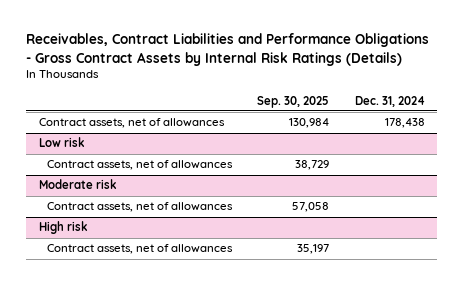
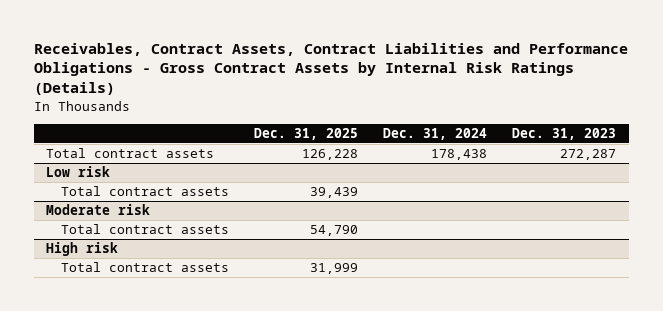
[26,33,430,66] Receivables, Contract Liabilities and Performance Obligations - Gross Contract Assets by Internal Risk Ratings (Details) -> [33,42,628,96] Receivables, Contract Assets, Contract Liabilities and Performance Obligations - Gross Contract Assets by Internal Risk Ratings (Details)
[257,95,330,108] Sep. 30, 2025 -> none
none -> [254,127,359,140] Dec. 31, 2025
none -> [512,127,617,140] Dec. 31, 2023
[38,118,225,129] Contract assets, net of allowances -> [46,148,215,159] Total contract assets
[47,160,234,171] Contract assets, net of allowances -> none
none -> [61,186,230,197] Total contract assets
[47,202,234,213] Contract assets, net of allowances -> none
none -> [61,224,230,235] Total contract assets
[47,244,234,255] Contract assets, net of allowances -> none
none -> [61,262,230,273] Total contract assets

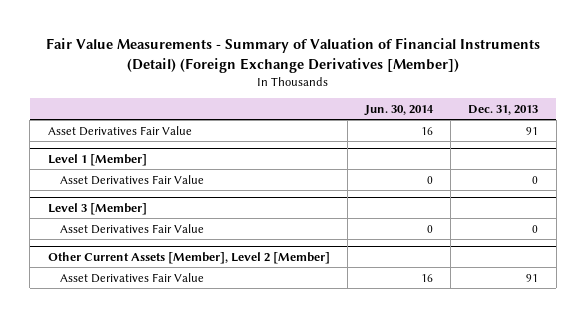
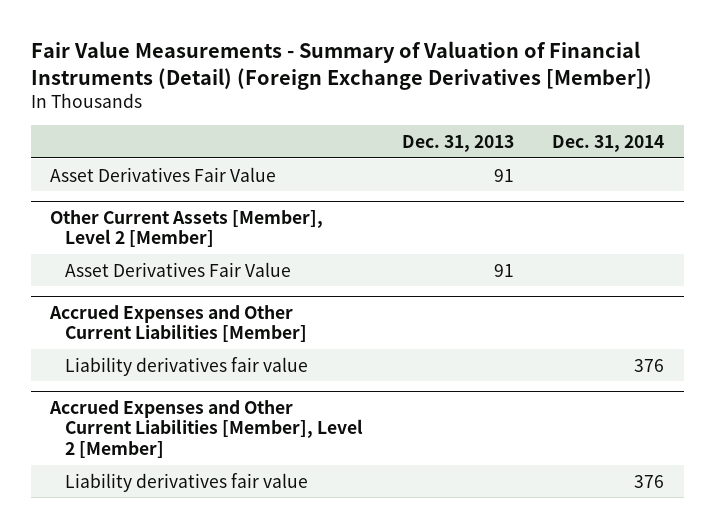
[364,104,435,116] Jun. 30, 2014 -> none
none -> [552,134,665,152] Dec. 31, 2014
[47,153,147,166] Level 1 [Member] -> none
[60,174,205,185] Asset Derivatives Fair Value -> none
[47,202,147,215] Level 3 [Member] -> none
[60,223,205,234] Asset Derivatives Fair Value -> none
none -> [49,304,307,343] Accrued Expenses and Other Current Liabilities [Member]
none -> [64,356,308,376] Liability derivatives fair value
none -> [49,399,363,459] Accrued Expenses and Other Current Liabilities [Member], Level 2 [Member]
none -> [64,472,308,492] Liability derivatives fair value

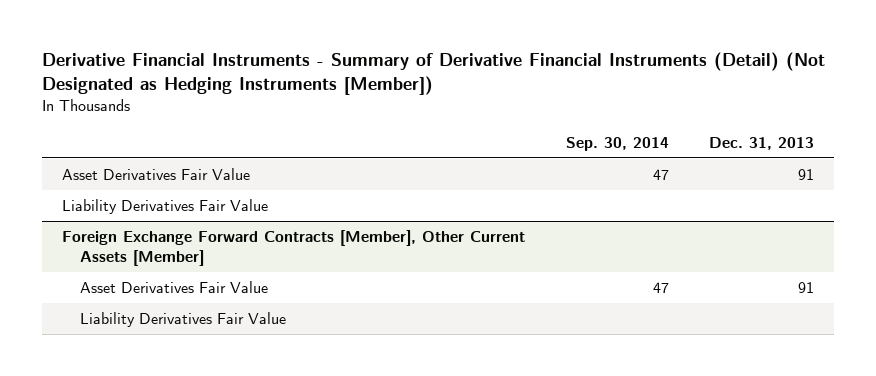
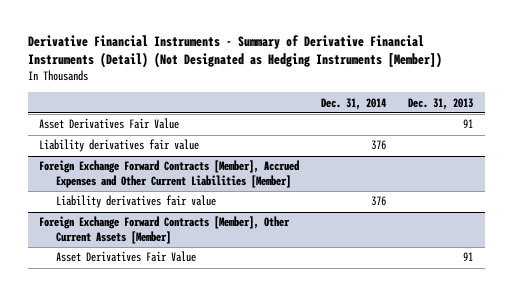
[565,136,669,151] Sep. 30, 2014 -> none
none -> [321,97,387,110] Dec. 31, 2014
[62,199,269,215] Liability Derivatives Fair Value -> [38,139,199,153] Liability derivatives fair value
none -> [38,160,299,188] Foreign Exchange Forward Contracts [Member], Accrued Expenses and Other Current Liabilities [Member]
none -> [56,195,217,209] Liability derivatives fair value
[79,312,286,328] Liability Derivatives Fair Value -> none

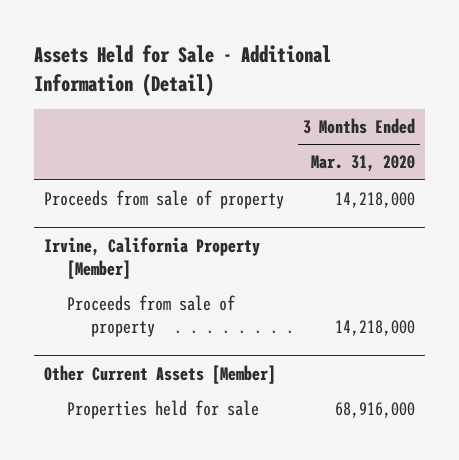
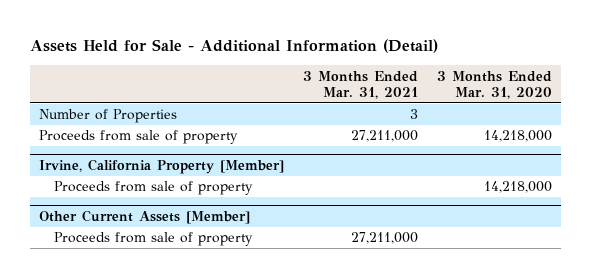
none -> [303,70,419,100] 3 Months Ended Mar. 31, 2021
none -> [39,109,178,124] Number of Properties
[67,400,260,420] Properties held for sale -> none
none -> [53,232,253,247] Proceeds from sale of property

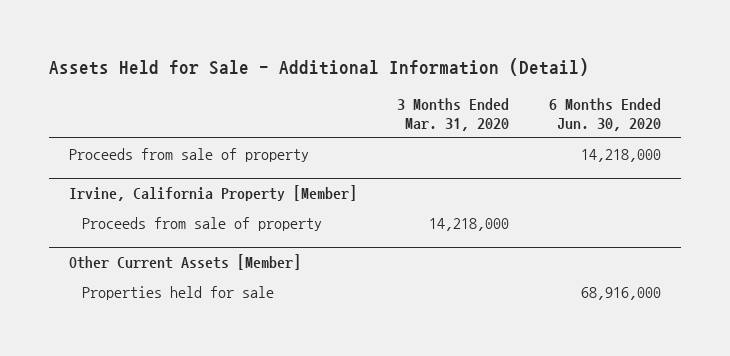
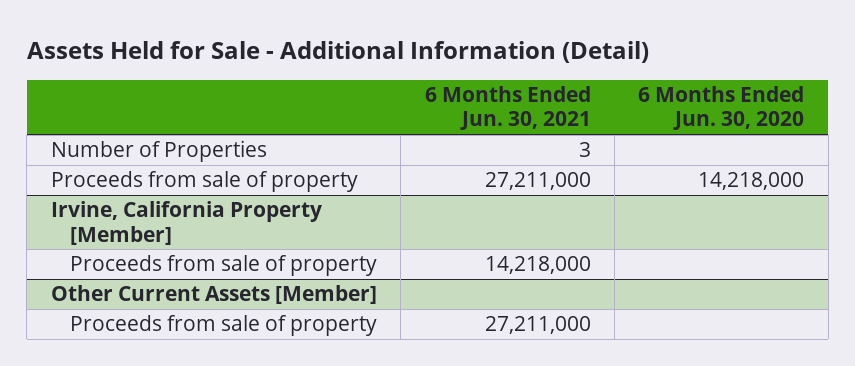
[397,98,510,132] 3 Months Ended Mar. 31, 2020 -> none
none -> [424,86,591,131] 6 Months Ended Jun. 30, 2021
none -> [50,140,267,163] Number of Properties
[82,285,275,300] Properties held for sale -> none
none -> [69,315,377,337] Proceeds from sale of property

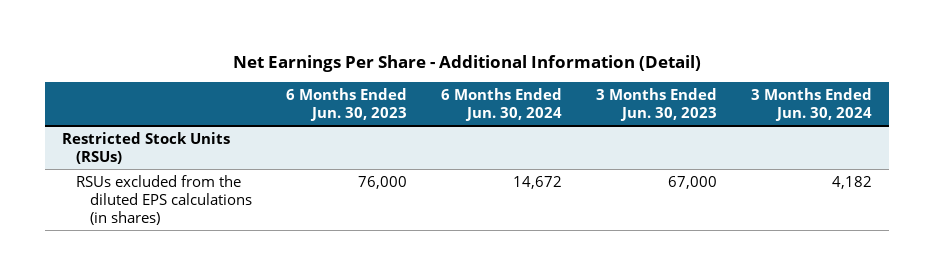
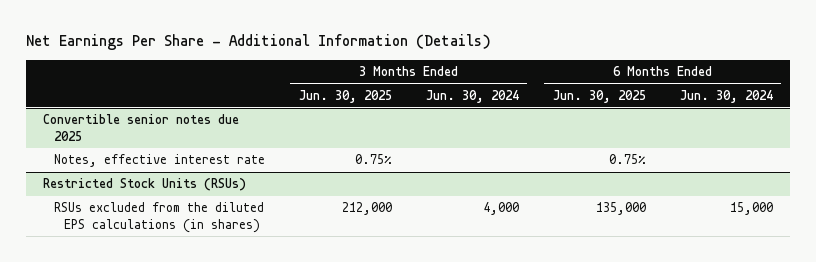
[232,54,701,72] Net Earnings Per Share - Additional Information (Detail) -> [25,34,491,51] Net Earnings Per Share - Additional Information (Details)
[285,87,407,121] 6 Months Ended Jun. 30, 2023 -> none
[595,87,717,121] 3 Months Ended Jun. 30, 2023 -> none
none -> [298,89,392,103] Jun. 30, 2025
none -> [552,89,646,103] Jun. 30, 2025
none -> [42,114,239,141] Convertible senior notes due 2025
none -> [53,154,265,168] Notes, effective interest rate
[512,175,562,189] 14,672 -> [729,202,773,216] 15,000
[831,175,872,189] 4,182 -> [482,202,519,216] 4,000

